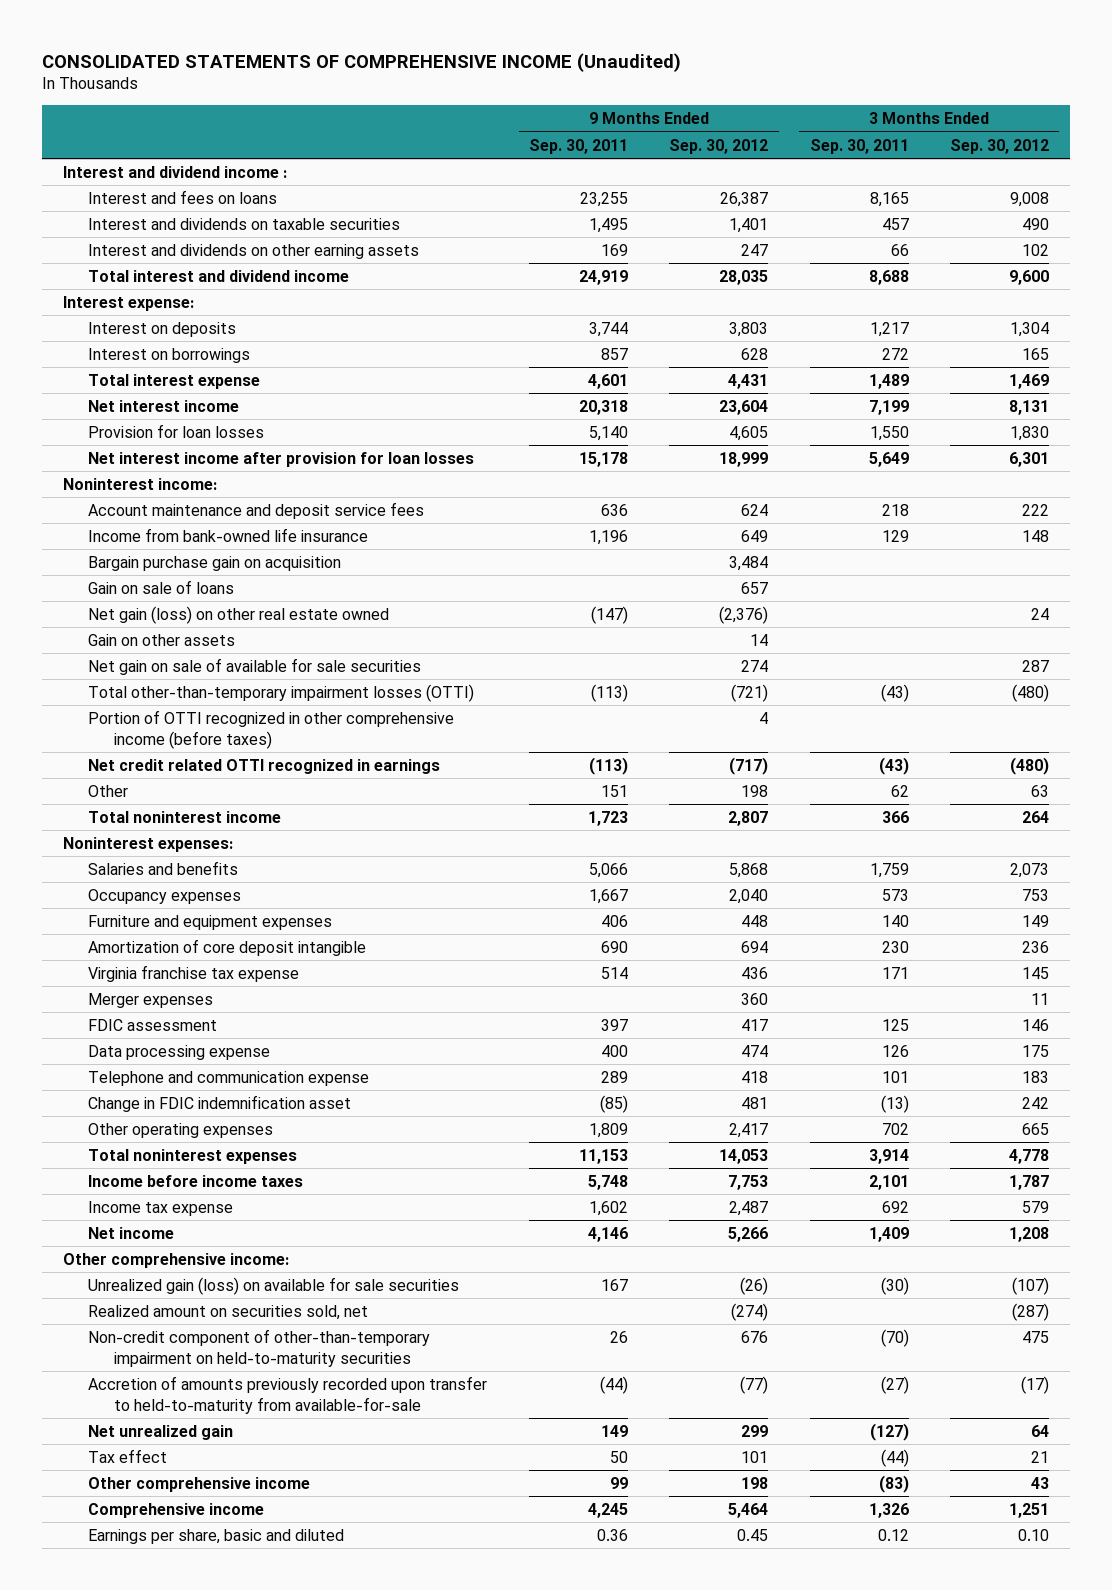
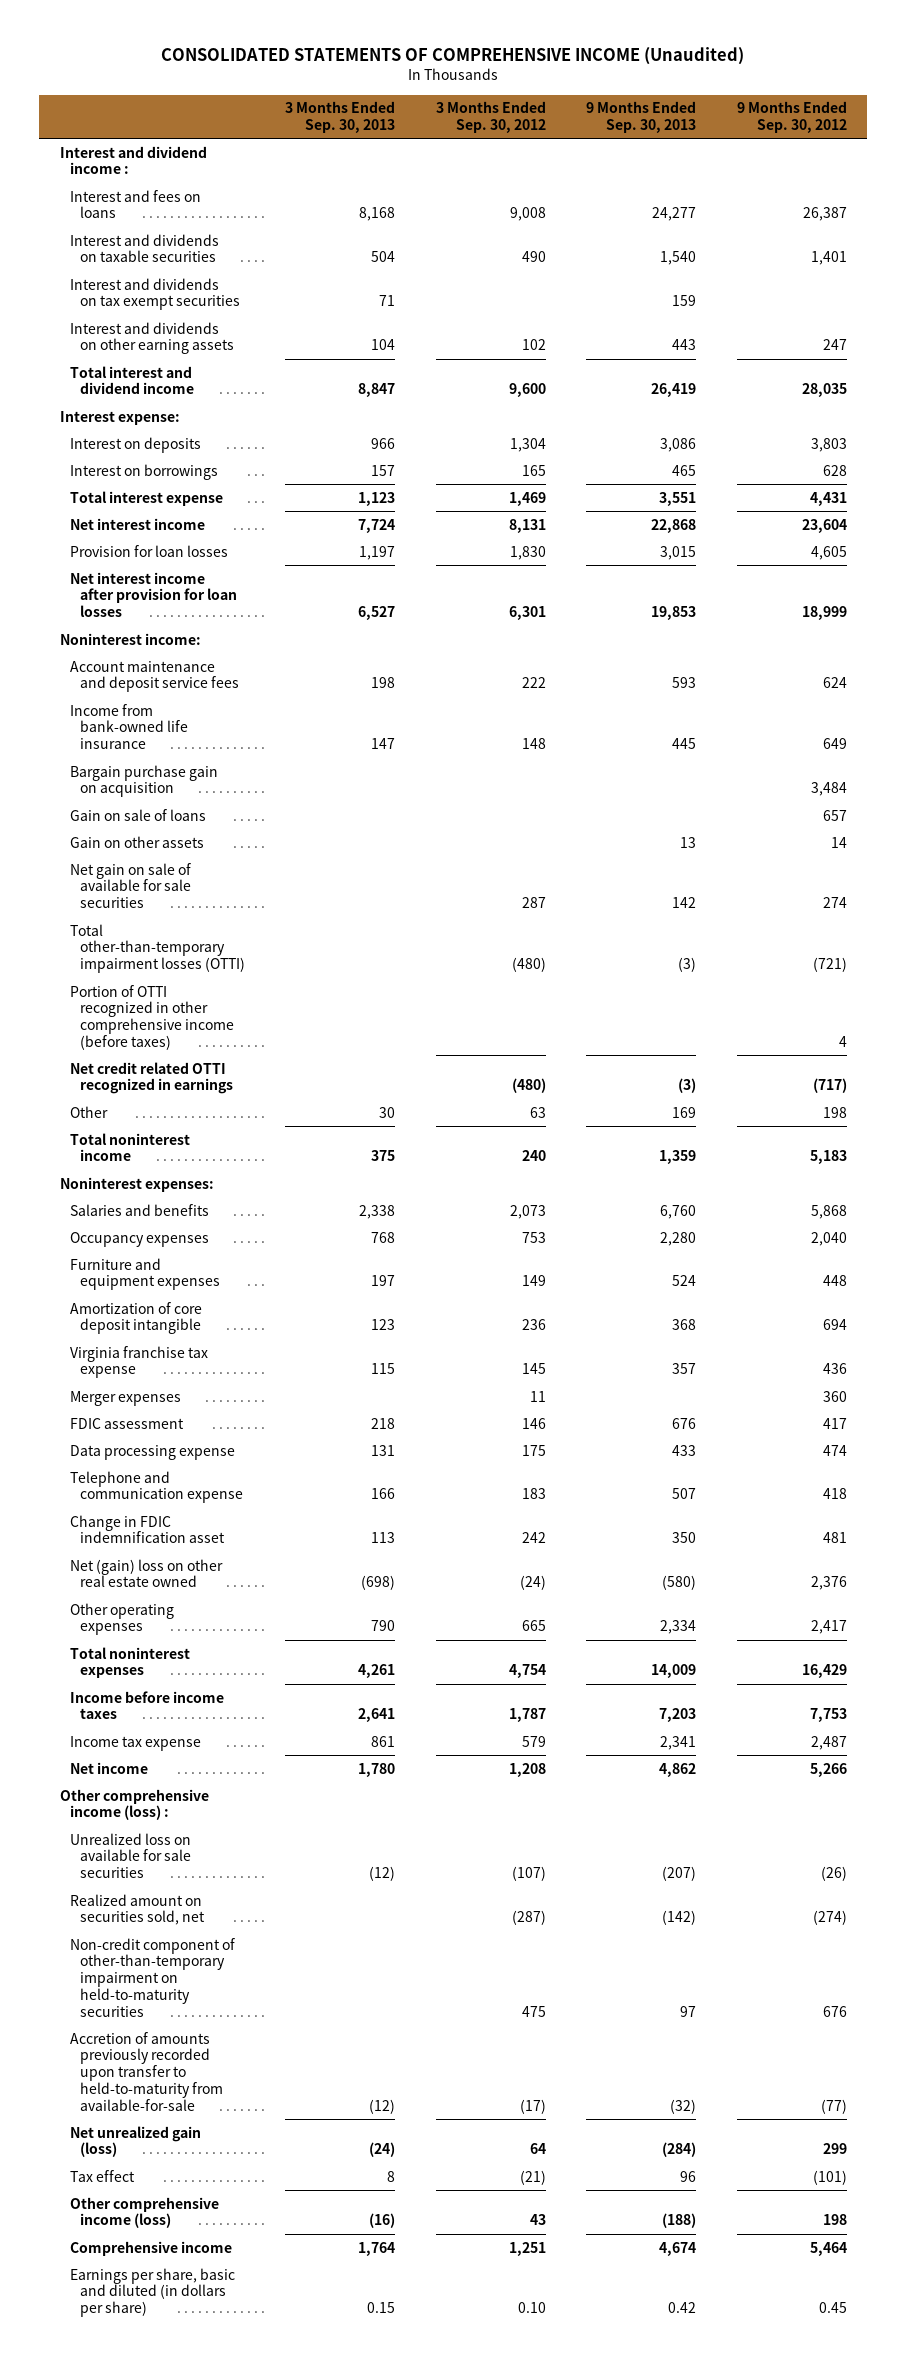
[528,138,628,154] Sep. 30, 2011 -> none
[809,138,909,154] Sep. 30, 2011 -> none
none -> [285,101,396,134] 3 Months Ended Sep. 30, 2013
none -> [586,101,697,134] 9 Months Ended Sep. 30, 2013
none -> [69,277,240,311] Interest and dividends on tax exempt securities
[88,605,390,624] Net gain (loss) on other real estate owned -> none
[728,810,769,826] 2,807 -> [809,1150,847,1165] 5,183
[1022,810,1050,823] 264 -> [521,1150,546,1162] 240
none -> [69,1558,223,1588] Net (gain) loss on other real estate owned
[719,1148,769,1164] 14,053 -> [801,1664,847,1679] 16,429
[1009,1148,1050,1164] 4,778 -> [508,1664,546,1679] 4,754
[63,1252,290,1268] Other comprehensive income: -> [59,1788,209,1821] Other comprehensive income (loss) :
[88,1276,460,1295] Unrealized gain (loss) on available for sale securities -> [69,1832,191,1879] Unrealized loss on available for sale securities
[88,1424,234,1440] Net unrealized gain -> [69,2125,201,2158] Net unrealized gain (loss)
[741,1450,769,1463] 101 -> [812,2169,847,2185] (101)
[1031,1450,1050,1463] 21 -> [519,2169,546,2185] (21)
[88,1476,311,1492] Other comprehensive income -> [69,2196,219,2229] Other comprehensive income (loss)
[88,1528,345,1544] Earnings per share, basic and diluted -> [69,2267,235,2318] Earnings per share, basic and diluted (in dollars per share)

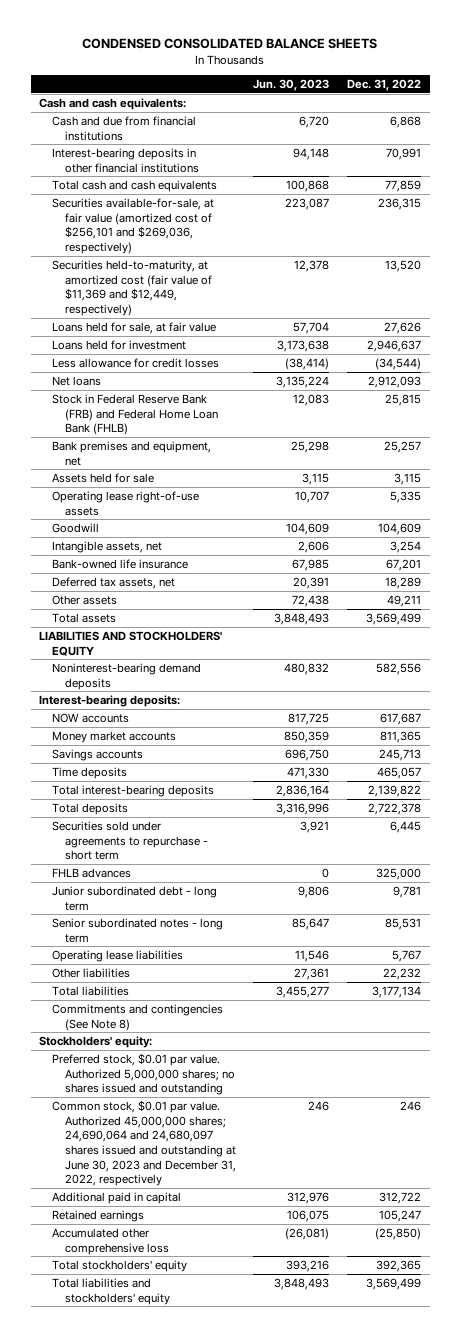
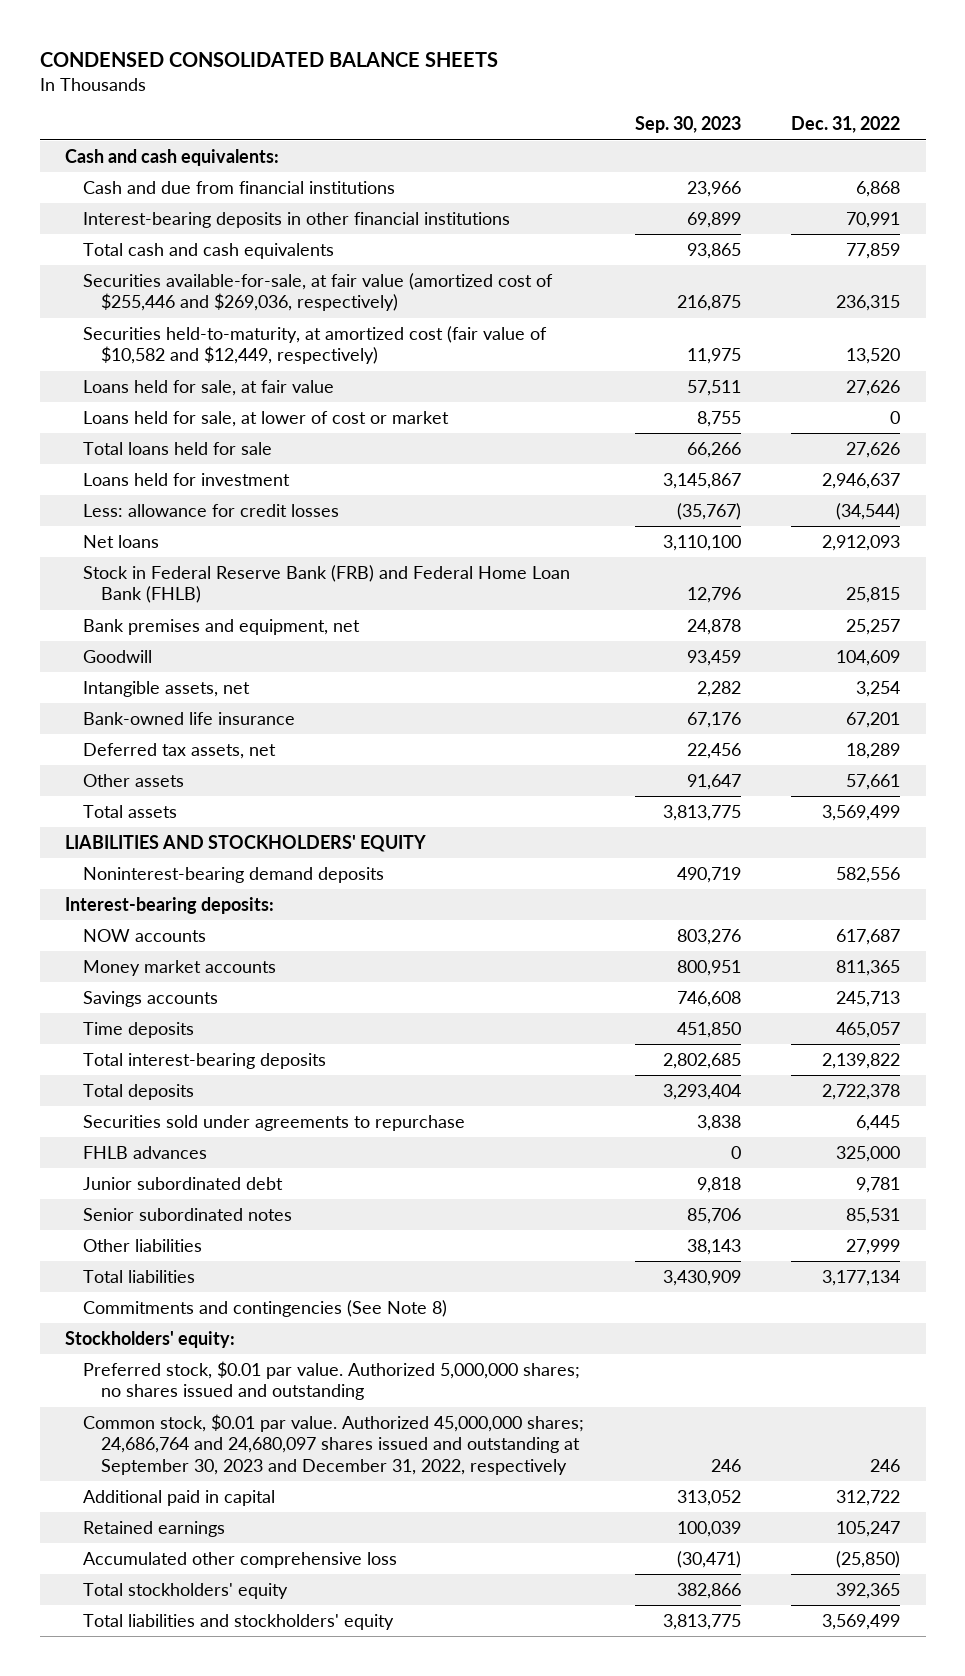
[253,79,330,92] Jun. 30, 2023 -> none
none -> [634,116,741,134] Sep. 30, 2023
[52,197,215,254] Securities available-for-sale, at fair value (amortized cost of $256,101 and $269,036, respectively) -> [82,272,553,312] Securities available-for-sale, at fair value (amortized cost of $255,446 and $269,036, respectively)
[52,259,212,316] Securities held-to-maturity, at amortized cost (fair value of $11,369 and $12,449, respectively) -> [82,325,547,365] Securities held-to-maturity, at amortized cost (fair value of $10,582 and $12,449, respectively)
none -> [82,410,449,427] Loans held for sale, at lower of cost or market
none -> [82,441,272,455] Total loans held for sale
[52,357,220,368] Less allowance for credit losses -> [82,503,339,517] Less: allowance for credit losses
[52,472,155,483] Assets held for sale -> none
[52,490,200,516] Operating lease right-of-use assets -> none
[386,594,421,607] 49,211 -> [846,773,901,790] 57,661
[52,820,208,861] Securities sold under agreements to repurchase - short term -> [82,1114,465,1131] Securities sold under agreements to repurchase
[52,949,184,962] Operating lease liabilities -> none
[52,885,218,911] Junior subordinated debt - long term -> [82,1176,283,1190] Junior subordinated debt
[52,917,224,943] Senior subordinated notes - long term -> [82,1207,292,1221] Senior subordinated notes
[382,967,421,980] 22,232 -> [846,1238,901,1255] 27,999
[52,1099,236,1187] Common stock, $0.01 par value. Authorized 45,000,000 shares; 24,690,064 and 24,680,097 shares issued and outstanding at June 30, 2023 and December 31, 2022, respectively -> [82,1413,584,1475] Common stock, $0.01 par value. Authorized 45,000,000 shares; 24,686,764 and 24,680,097 shares issued and outstanding at September 30, 2023 and December 31, 2022, respectively

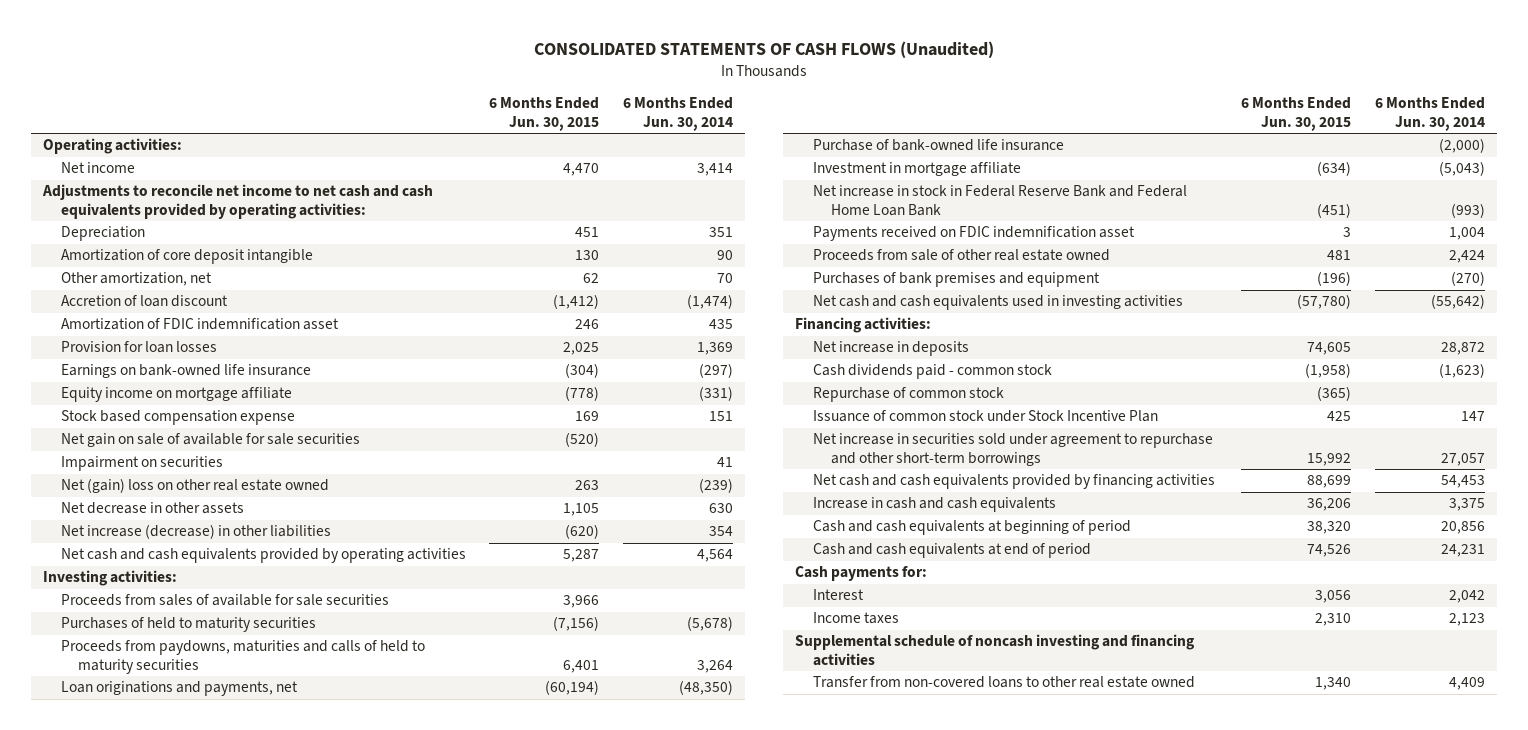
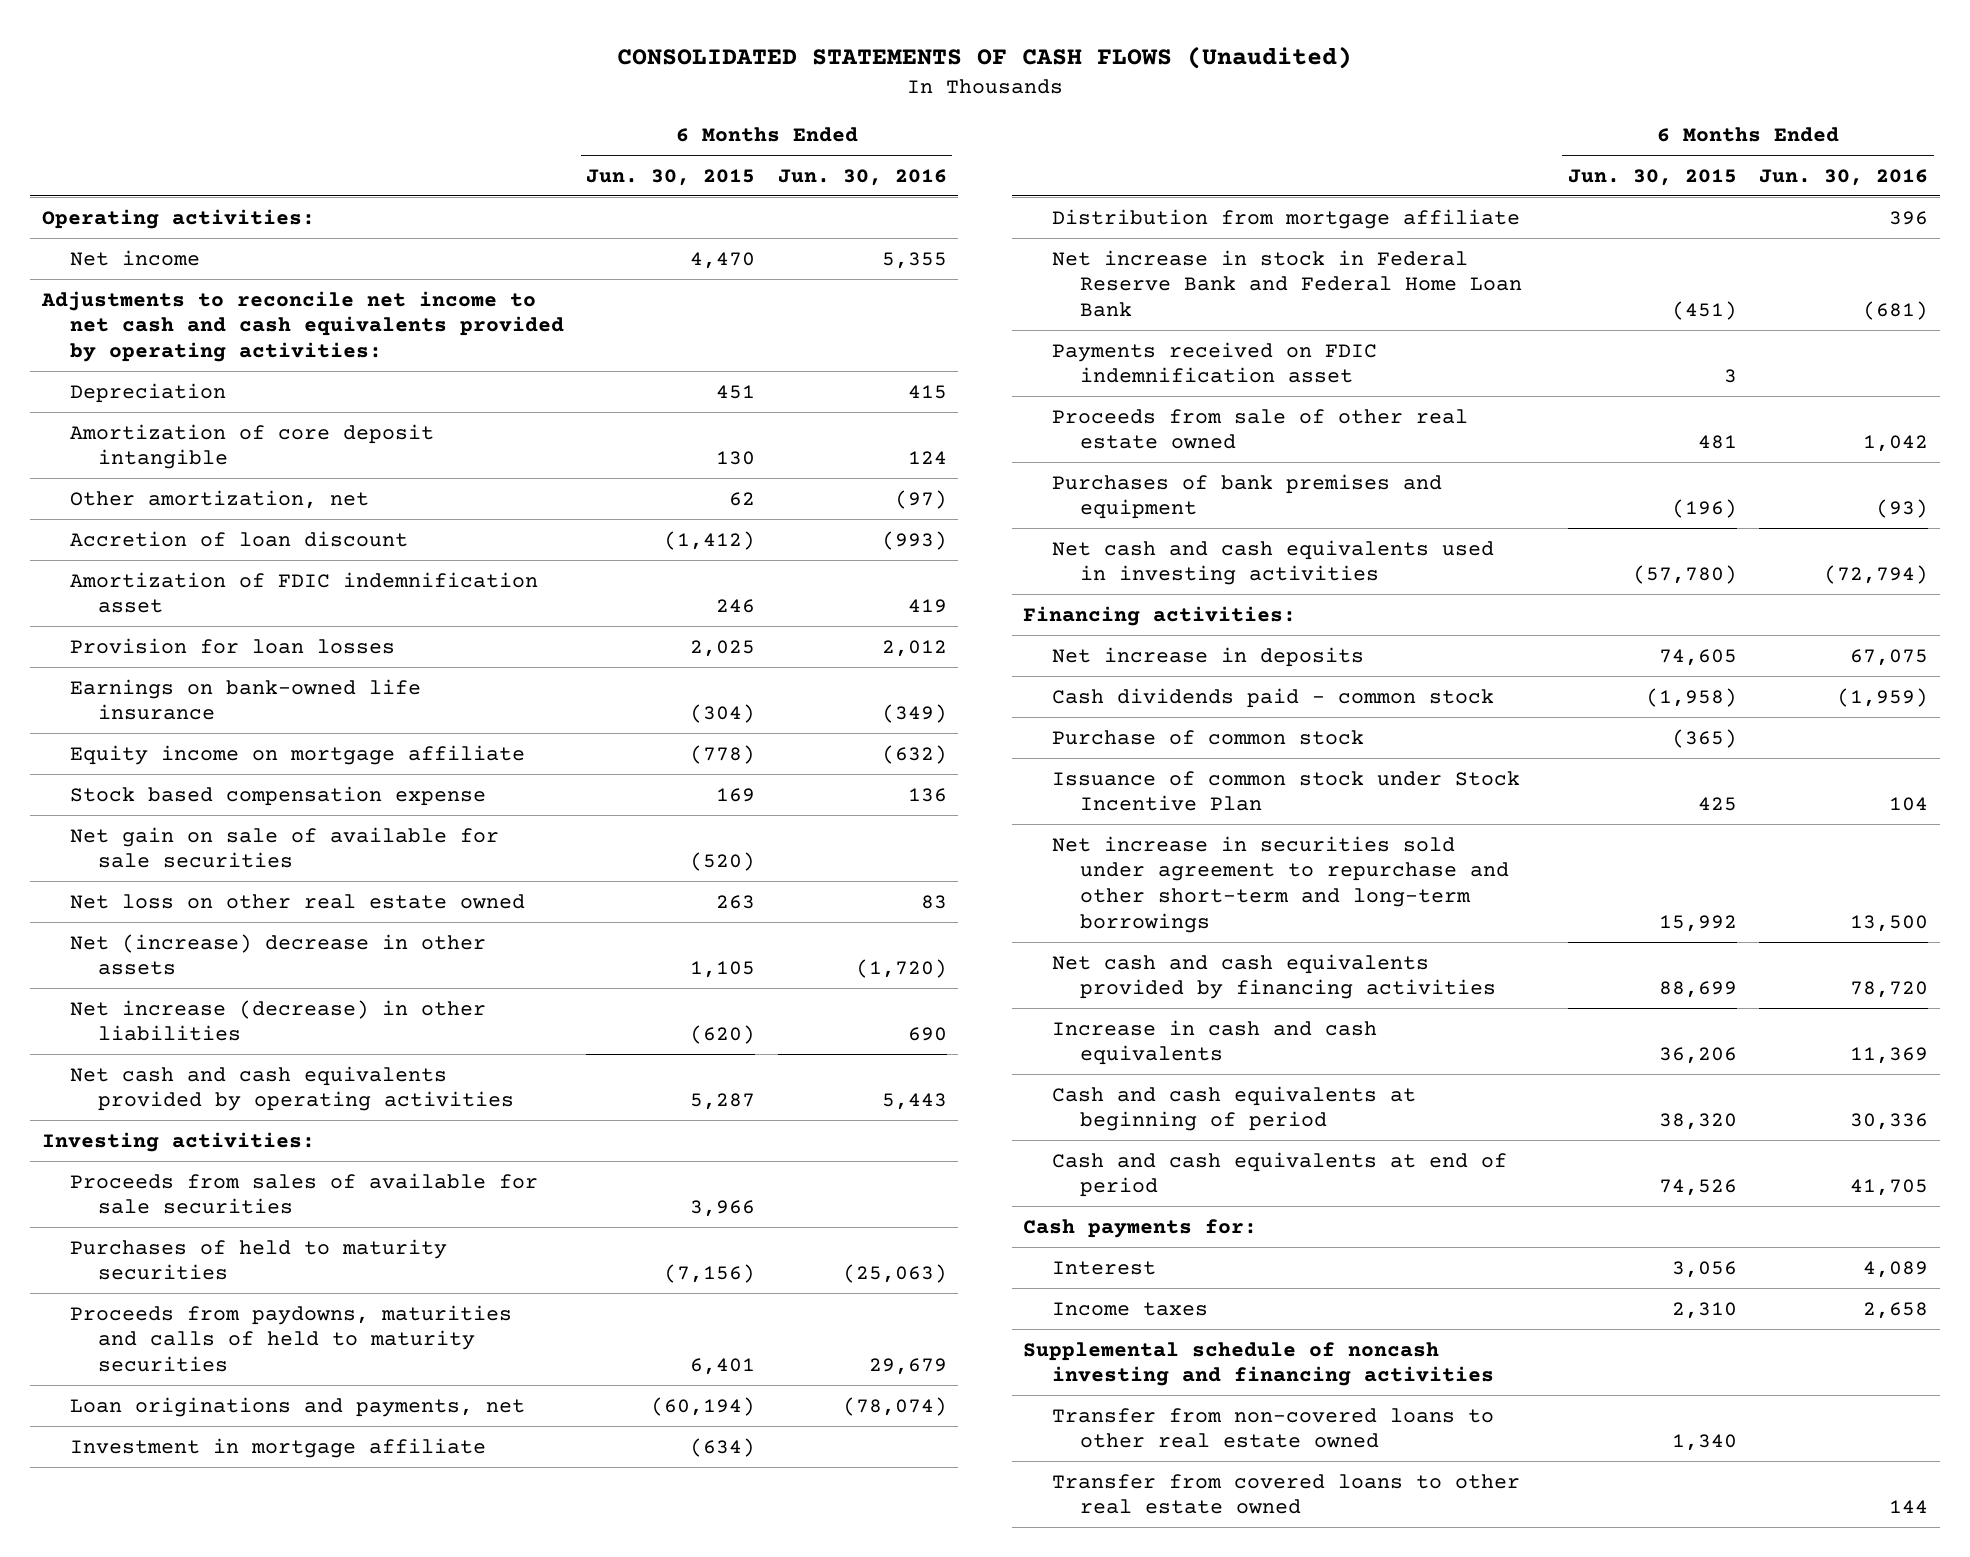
[622,97,733,132] 6 Months Ended Jun. 30, 2014 -> none
none -> [777,168,947,186] Jun. 30, 2016
[60,456,223,472] Impairment on securities -> none
[60,478,329,494] Net (gain) loss on other real estate owned -> [69,893,525,909] Net loss on other real estate owned
[60,502,244,515] Net decrease in other assets -> [69,933,486,976] Net (increase) decrease in other assets
[812,139,1064,152] Purchase of bank-owned life insurance -> none
none -> [1051,208,1520,229] Distribution from mortgage affiliate
[812,387,1004,403] Repurchase of common stock -> [1051,729,1364,745] Purchase of common stock
[812,433,1213,467] Net increase in securities sold under agreement to repurchase and other short-term borrowings -> [1051,835,1509,933] Net increase in securities sold under agreement to repurchase and other short-term and long-term borrowings
none -> [1051,1473,1520,1515] Transfer from covered loans to other real estate owned

